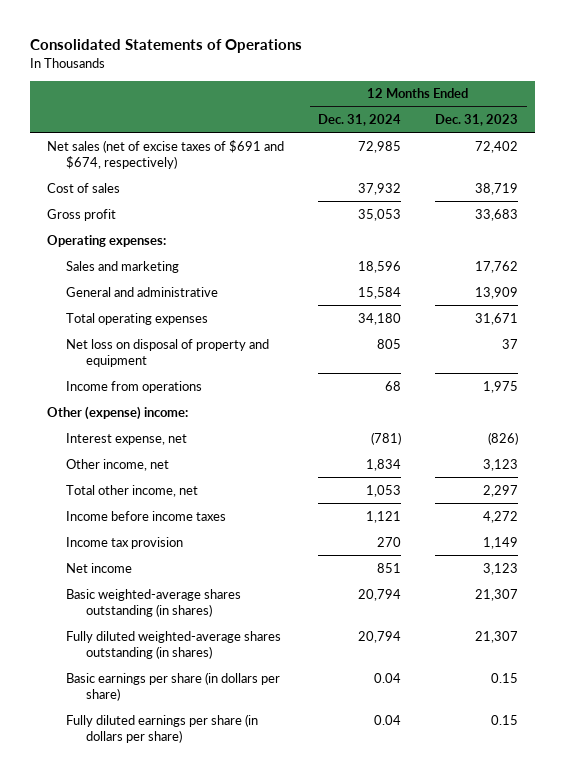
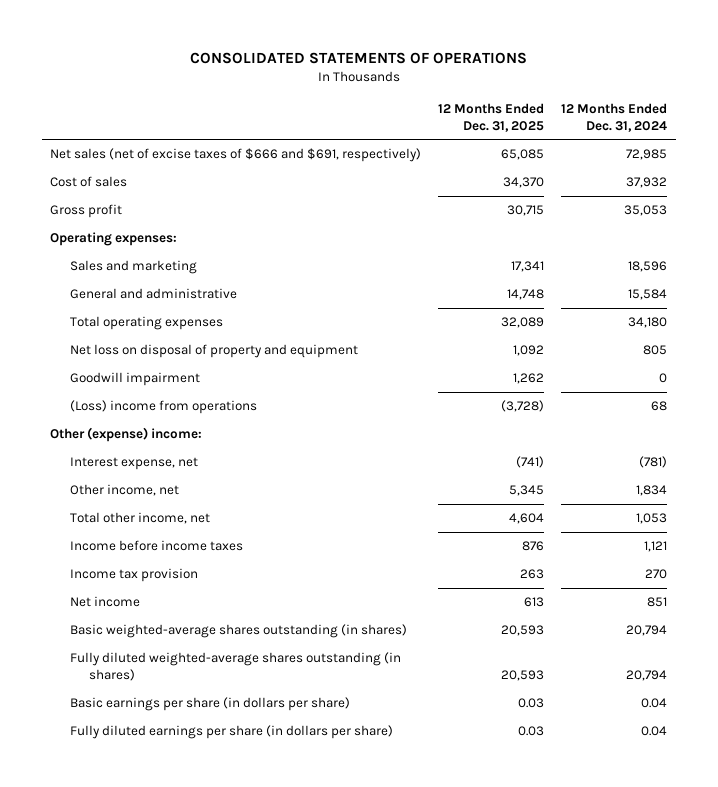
[29,39,302,54] Consolidated Statements of Operations -> [189,51,527,64] CONSOLIDATED STATEMENTS OF OPERATIONS
[435,114,519,127] Dec. 31, 2023 -> none
none -> [438,102,545,132] 12 Months Ended Dec. 31, 2025
[46,139,284,169] Net sales (net of excise taxes of $691 and $674, respectively) -> [50,148,422,163] Net sales (net of excise taxes of $666 and $691, respectively)
none -> [69,372,200,387] Goodwill impairment
[66,380,203,393] Income from operations -> [69,400,257,415] (Loss) income from operations

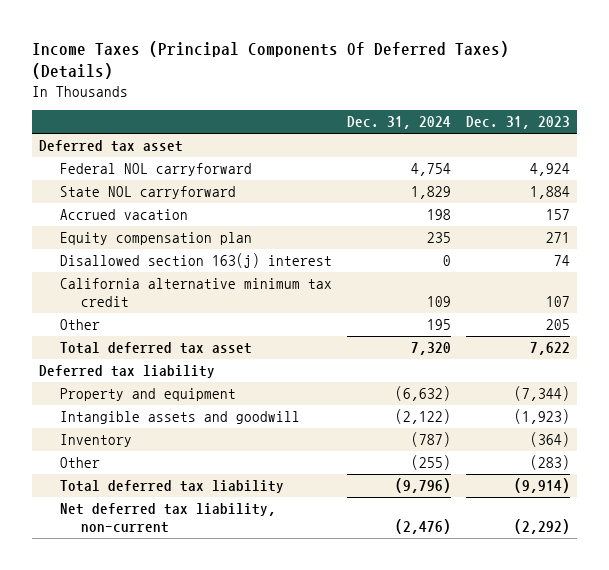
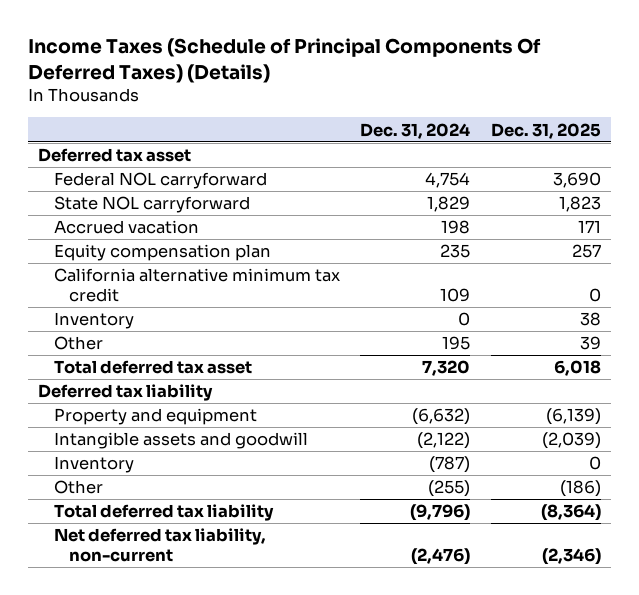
[31,41,509,80] Income Taxes (Principal Components Of Deferred Taxes) (Details) -> [28,38,542,83] Income Taxes (Schedule of Principal Components Of Deferred Taxes) (Details)
[465,116,570,130] Dec. 31, 2023 -> none
none -> [490,122,601,139] Dec. 31, 2025
[60,253,333,269] Disallowed section 163(j) interest -> none
none -> [53,312,134,330] Inventory

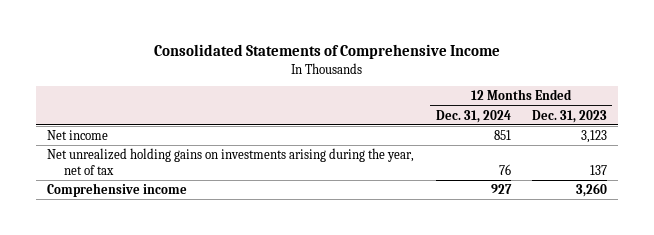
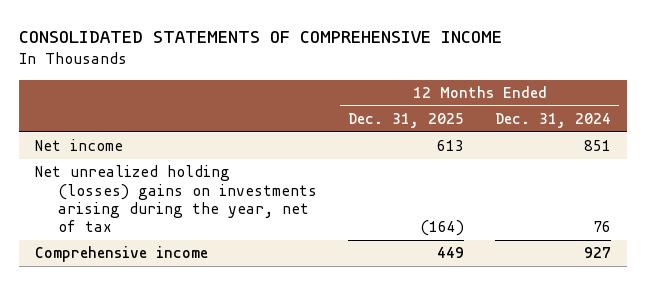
[154,44,501,60] Consolidated Statements of Comprehensive Income -> [19,31,503,44] CONSOLIDATED STATEMENTS OF COMPREHENSIVE INCOME
[532,109,608,123] Dec. 31, 2023 -> none
none -> [348,113,465,129] Dec. 31, 2025
[47,148,415,176] Net unrealized holding gains on investments arising during the year, net of tax -> [34,165,318,233] Net unrealized holding (losses) gains on investments arising during the year, net of tax

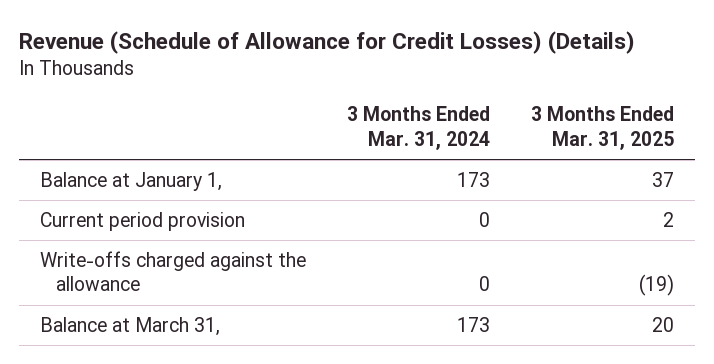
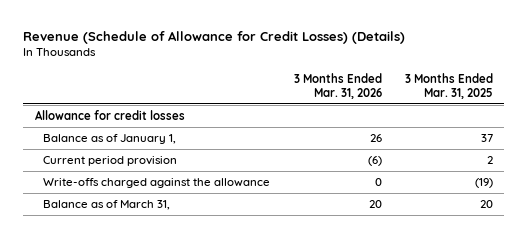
[346,106,490,150] 3 Months Ended Mar. 31, 2024 -> none
none -> [293,72,382,99] 3 Months Ended Mar. 31, 2026
none -> [34,109,185,120] Allowance for credit losses
[39,171,222,191] Balance at January 1, -> [43,133,177,144] Balance as of January 1,
[39,316,220,336] Balance at March 31, -> [43,199,171,210] Balance as of March 31,

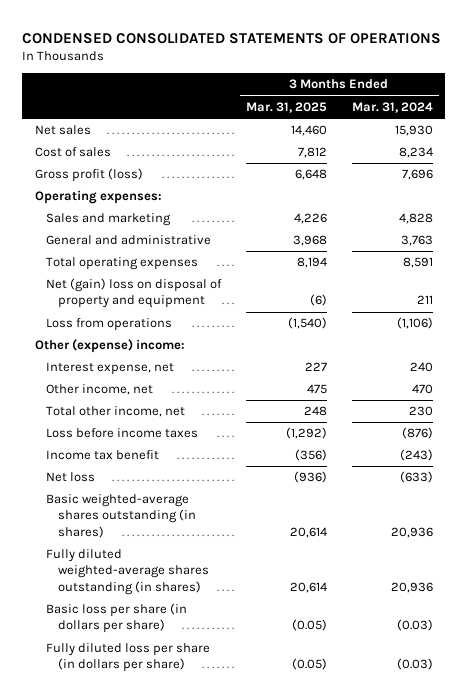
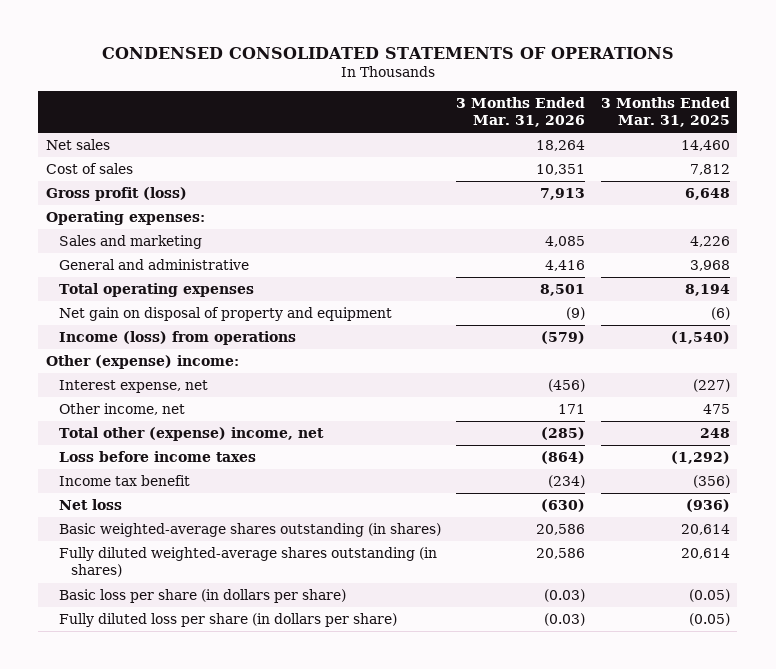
[351,101,433,113] Mar. 31, 2024 -> none
none -> [456,96,586,128] 3 Months Ended Mar. 31, 2026
[46,278,223,309] Net (gain) loss on disposal of property and equipment -> [58,307,392,322] Net gain on disposal of property and equipment
[46,318,173,332] Loss from operations -> [58,331,296,346] Income (loss) from operations
[304,362,327,372] 227 -> [692,379,730,393] (227)
[46,406,186,418] Total other income, net -> [58,427,324,442] Total other (expense) income, net

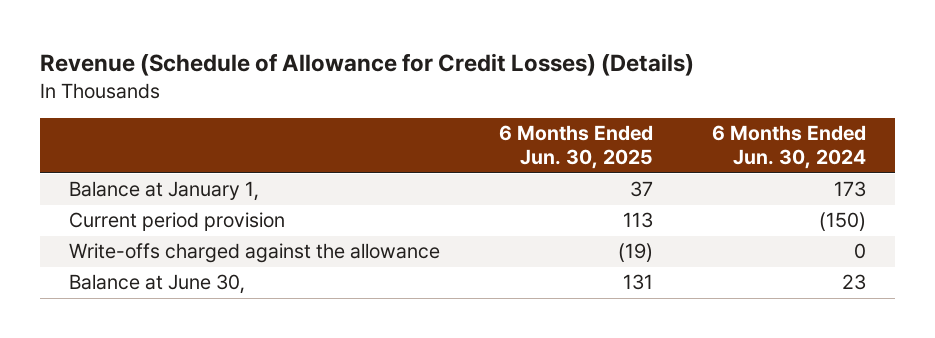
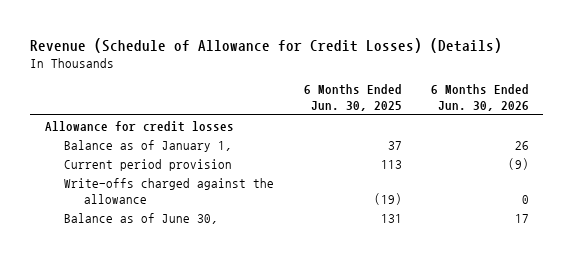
[711,125,866,170] 6 Months Ended Jun. 30, 2024 -> none
none -> [430,84,529,112] 6 Months Ended Jun. 30, 2026
none -> [44,120,234,132] Allowance for credit losses
[69,181,260,202] Balance at January 1, -> [64,139,233,152] Balance as of January 1,
[69,274,246,295] Balance at June 30, -> [64,212,219,224] Balance as of June 30,

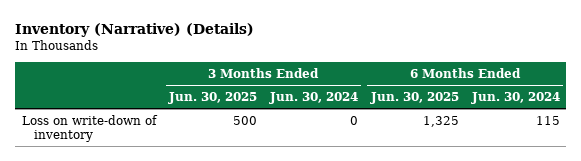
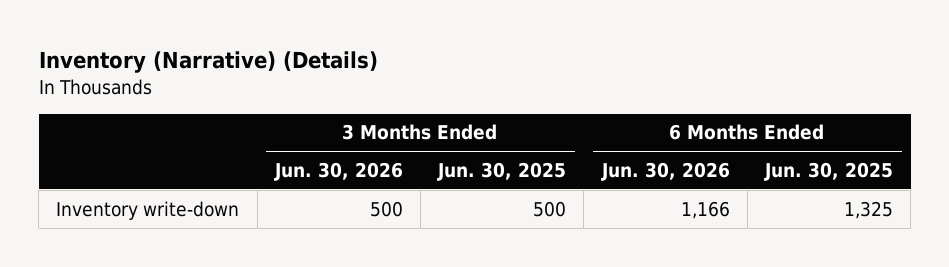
[268,91,358,104] Jun. 30, 2024 -> none
[470,91,560,104] Jun. 30, 2024 -> none
none -> [273,161,403,181] Jun. 30, 2026
none -> [600,161,730,181] Jun. 30, 2026
[21,114,158,143] Loss on write-down of inventory -> [56,200,240,220] Inventory write-down

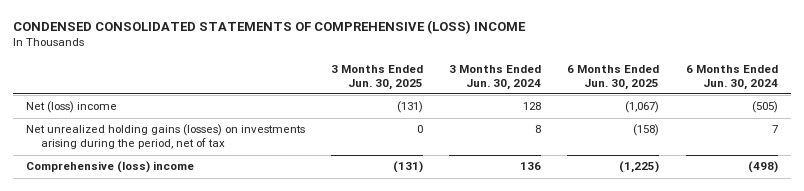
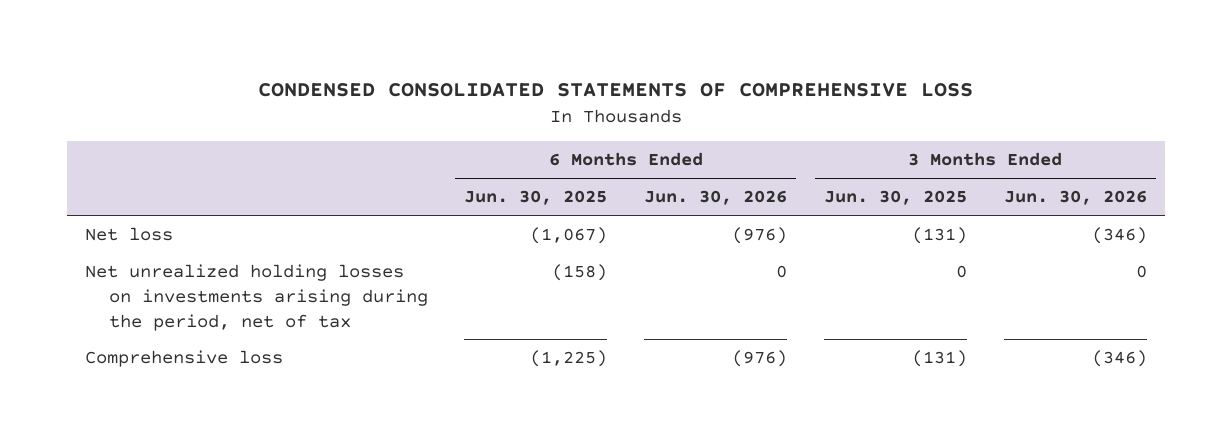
[13,19,527,34] CONDENSED CONSOLIDATED STATEMENTS OF COMPREHENSIVE (LOSS) INCOME -> [257,83,973,98] CONDENSED CONSOLIDATED STATEMENTS OF COMPREHENSIVE LOSS
[449,64,542,90] 3 Months Ended Jun. 30, 2024 -> none
[685,64,778,90] 6 Months Ended Jun. 30, 2024 -> none
none -> [644,190,788,206] Jun. 30, 2026
none -> [1003,190,1147,206] Jun. 30, 2026
[26,101,118,114] Net (loss) income -> [85,227,174,242] Net loss
[26,124,306,150] Net unrealized holding gains (losses) on investments arising during the period, net of tax -> [85,264,428,331] Net unrealized holding losses on investments arising during the period, net of tax
[26,161,195,174] Comprehensive (loss) income -> [85,350,284,368] Comprehensive loss

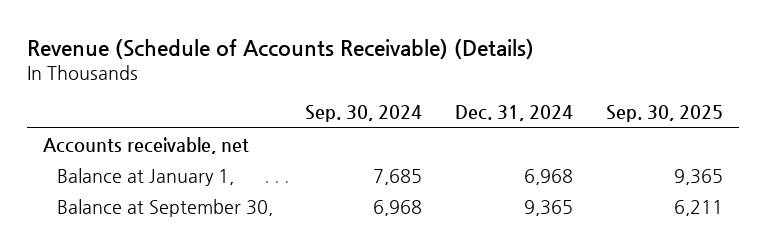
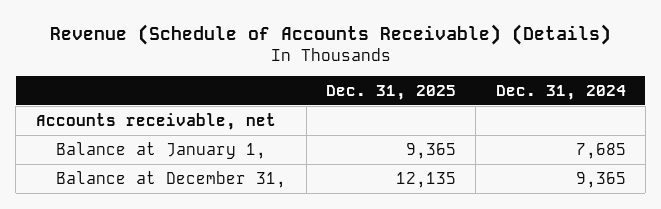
[305,105,423,123] Sep. 30, 2024 -> none
[605,105,723,123] Sep. 30, 2025 -> none
none -> [325,85,456,101] Dec. 31, 2025
[524,168,574,185] 6,968 -> [575,142,626,159] 7,685
[56,198,273,217] Balance at September 30, -> [56,170,287,188] Balance at December 31,

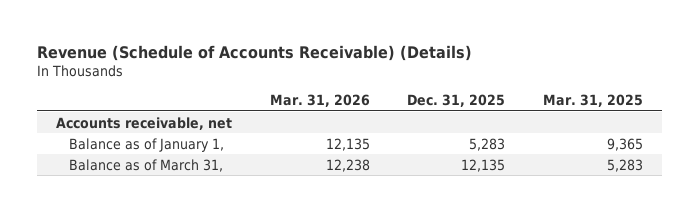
[495,85,626,101] Dec. 31, 2024 -> none
none -> [269,93,370,107] Mar. 31, 2026
none -> [543,93,644,107] Mar. 31, 2025
[56,141,267,159] Balance at January 1, -> [68,137,224,152] Balance as of January 1,
[405,142,456,159] 9,365 -> [469,137,506,151] 5,283
[56,170,287,188] Balance at December 31, -> [68,158,223,172] Balance as of March 31,

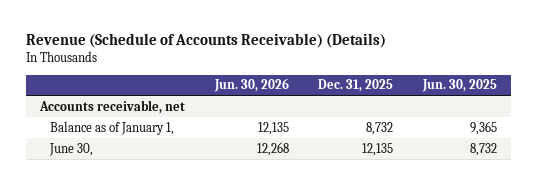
[269,93,370,107] Mar. 31, 2026 -> none
[543,93,644,107] Mar. 31, 2025 -> none
none -> [213,78,289,93] Jun. 30, 2026
none -> [421,79,497,93] Jun. 30, 2025
[469,137,506,151] 5,283 -> [366,121,394,135] 8,732
[68,158,223,172] Balance as of March 31, -> [48,142,93,156] June 30,

